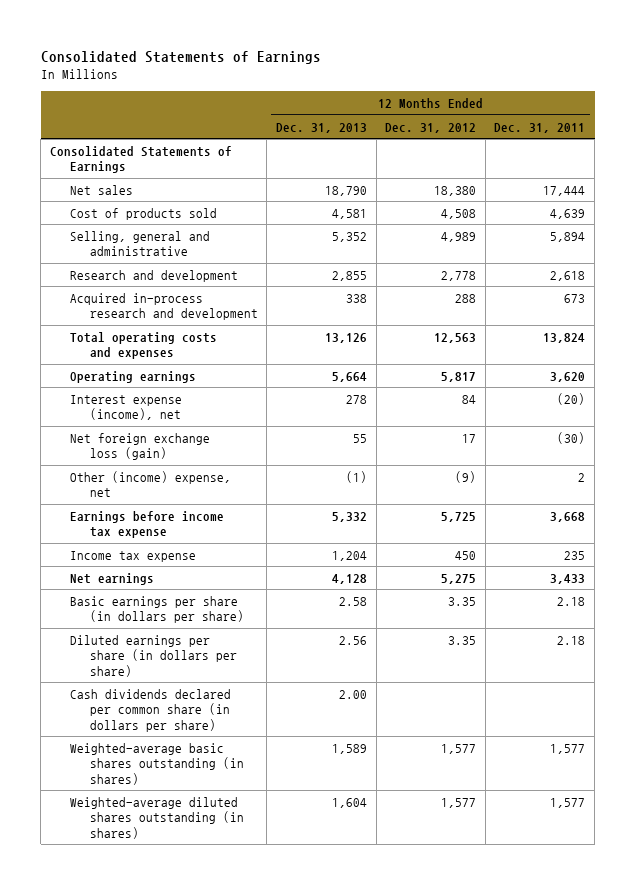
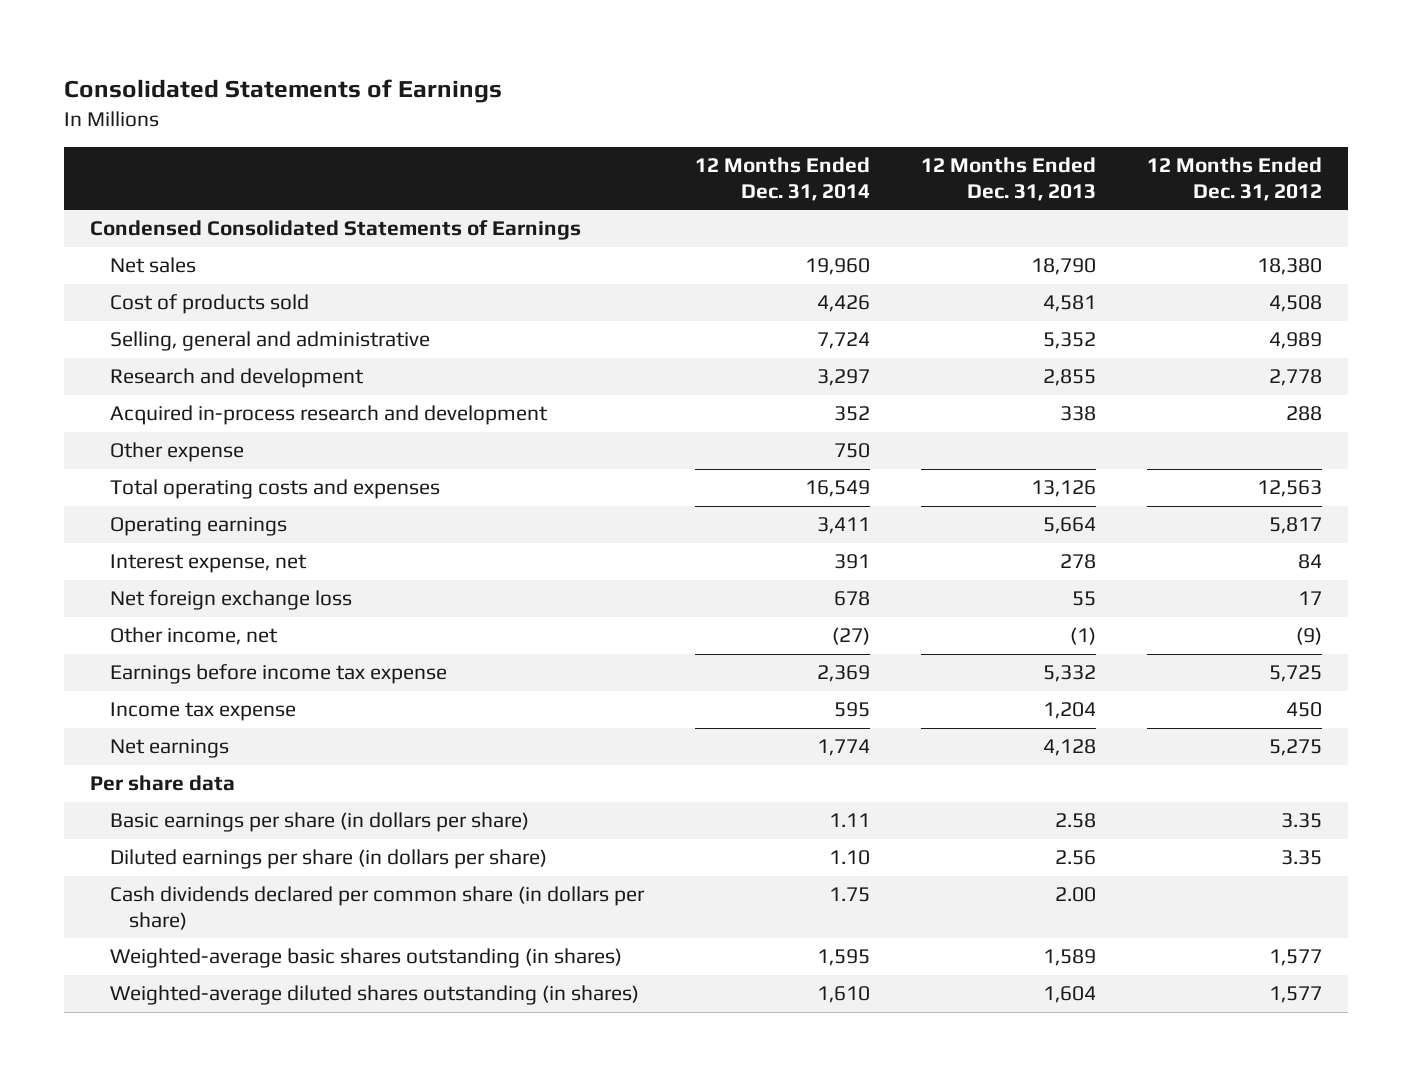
[494,122,586,133] Dec. 31, 2011 -> none
none -> [694,157,870,201] 12 Months Ended Dec. 31, 2014
[49,145,232,174] Consolidated Statements of Earnings -> [90,220,582,241] Condensed Consolidated Statements of Earnings
none -> [109,442,244,463] Other expense
[69,394,182,421] Interest expense (income), net -> [109,554,307,574] Interest expense, net
[69,432,210,461] Net foreign exchange loss (gain) -> [109,590,352,611] Net foreign exchange loss
[69,470,231,498] Other (income) expense, net -> [109,627,278,646] Other income, net
none -> [90,775,236,792] Per share data

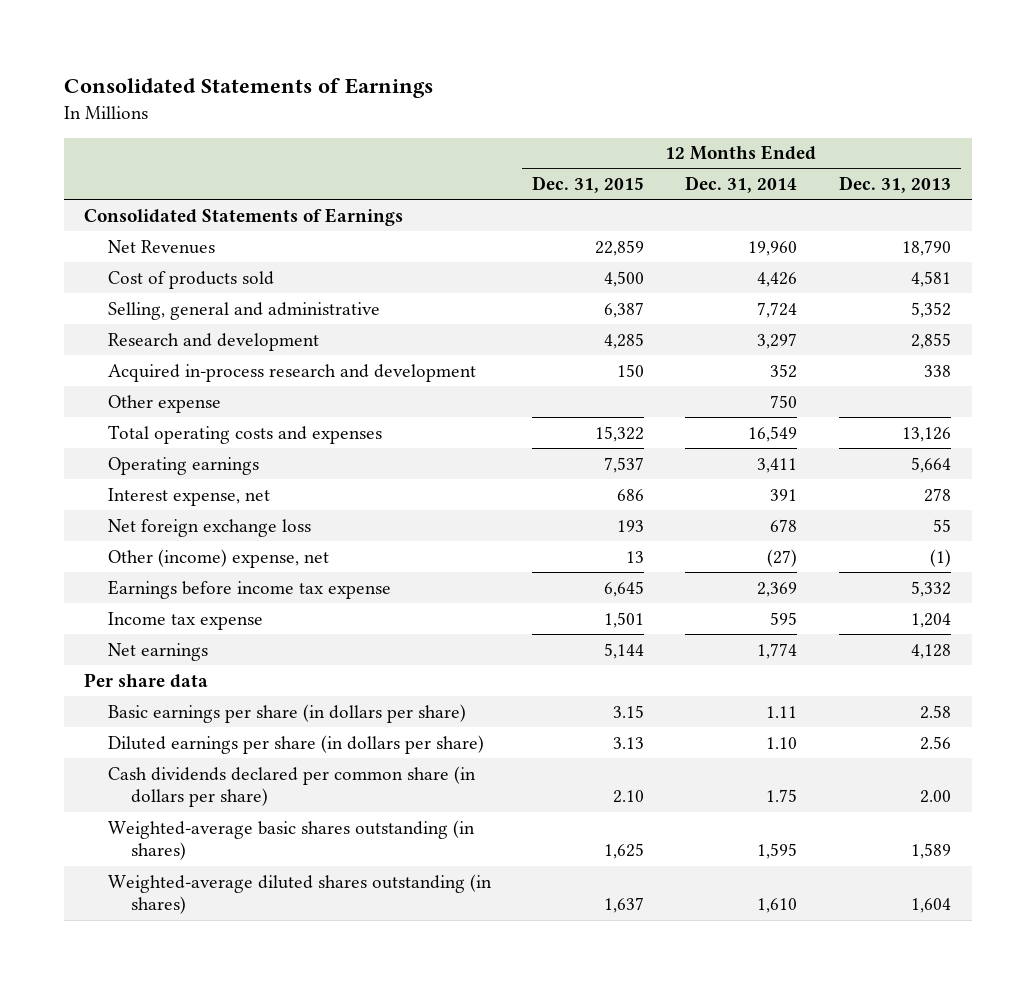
[1147,157,1323,201] 12 Months Ended Dec. 31, 2012 -> none
none -> [532,175,645,193] Dec. 31, 2015
[90,220,582,241] Condensed Consolidated Statements of Earnings -> [84,207,404,226] Consolidated Statements of Earnings
[109,257,196,274] Net sales -> [107,239,215,254] Net Revenues
[109,627,278,646] Other income, net -> [107,548,329,568] Other (income) expense, net

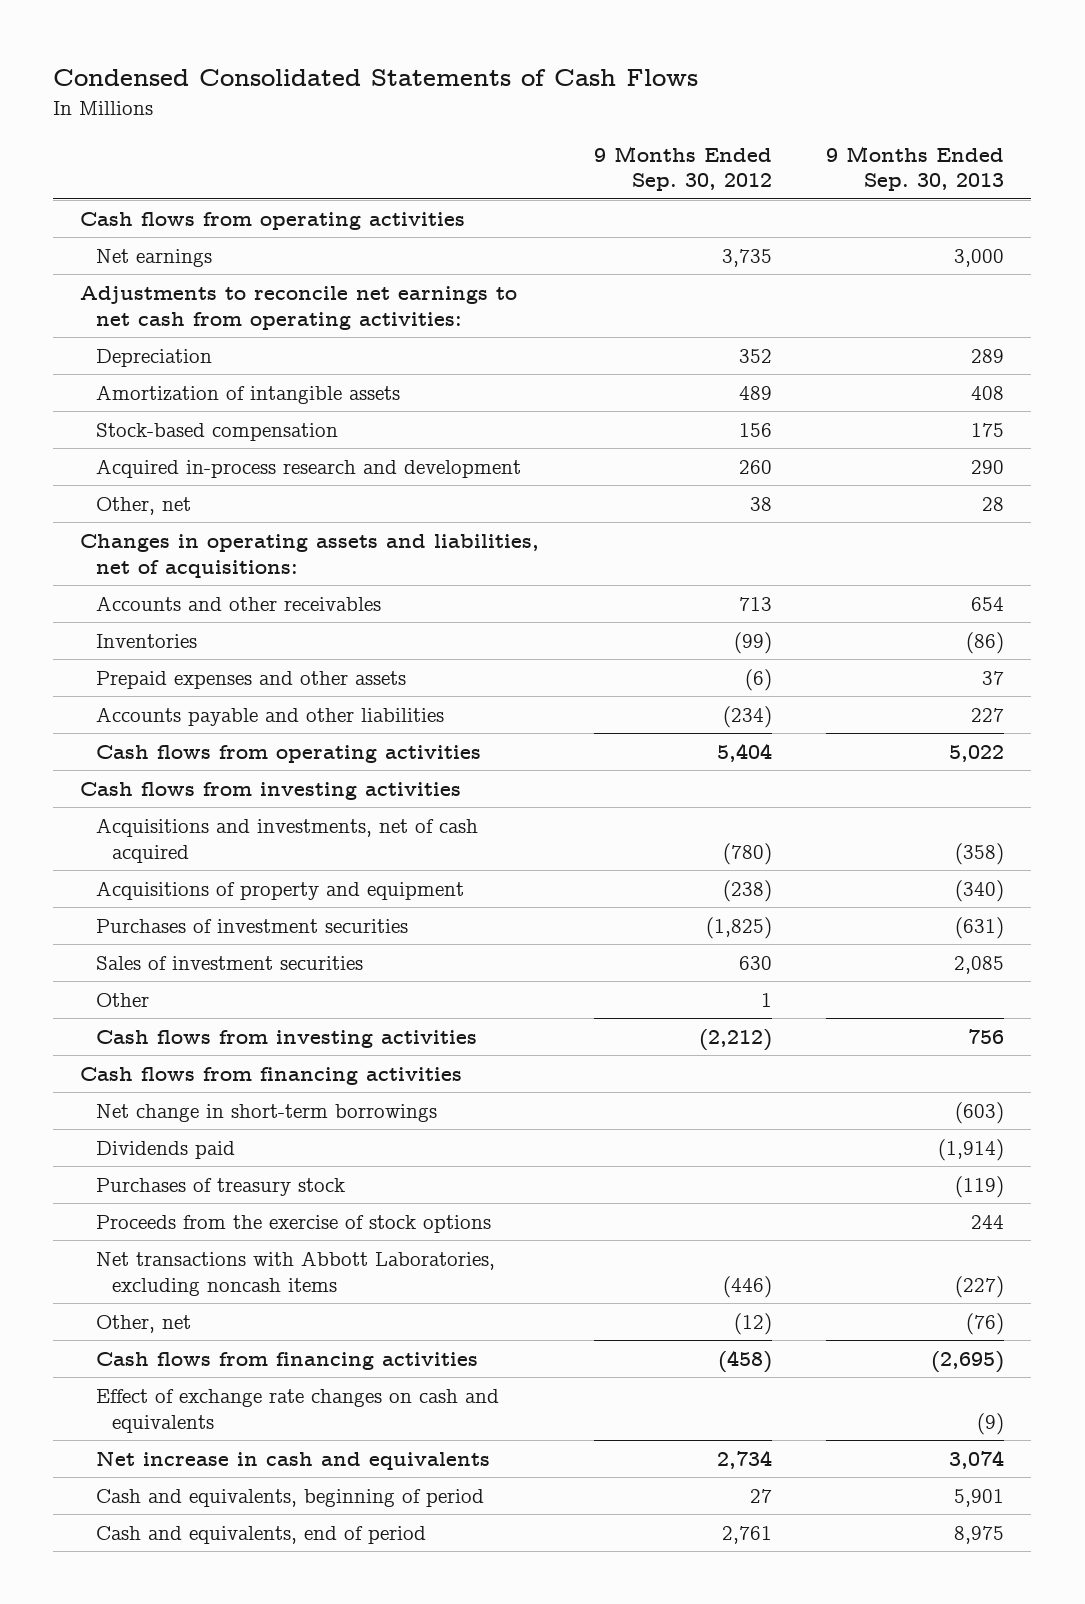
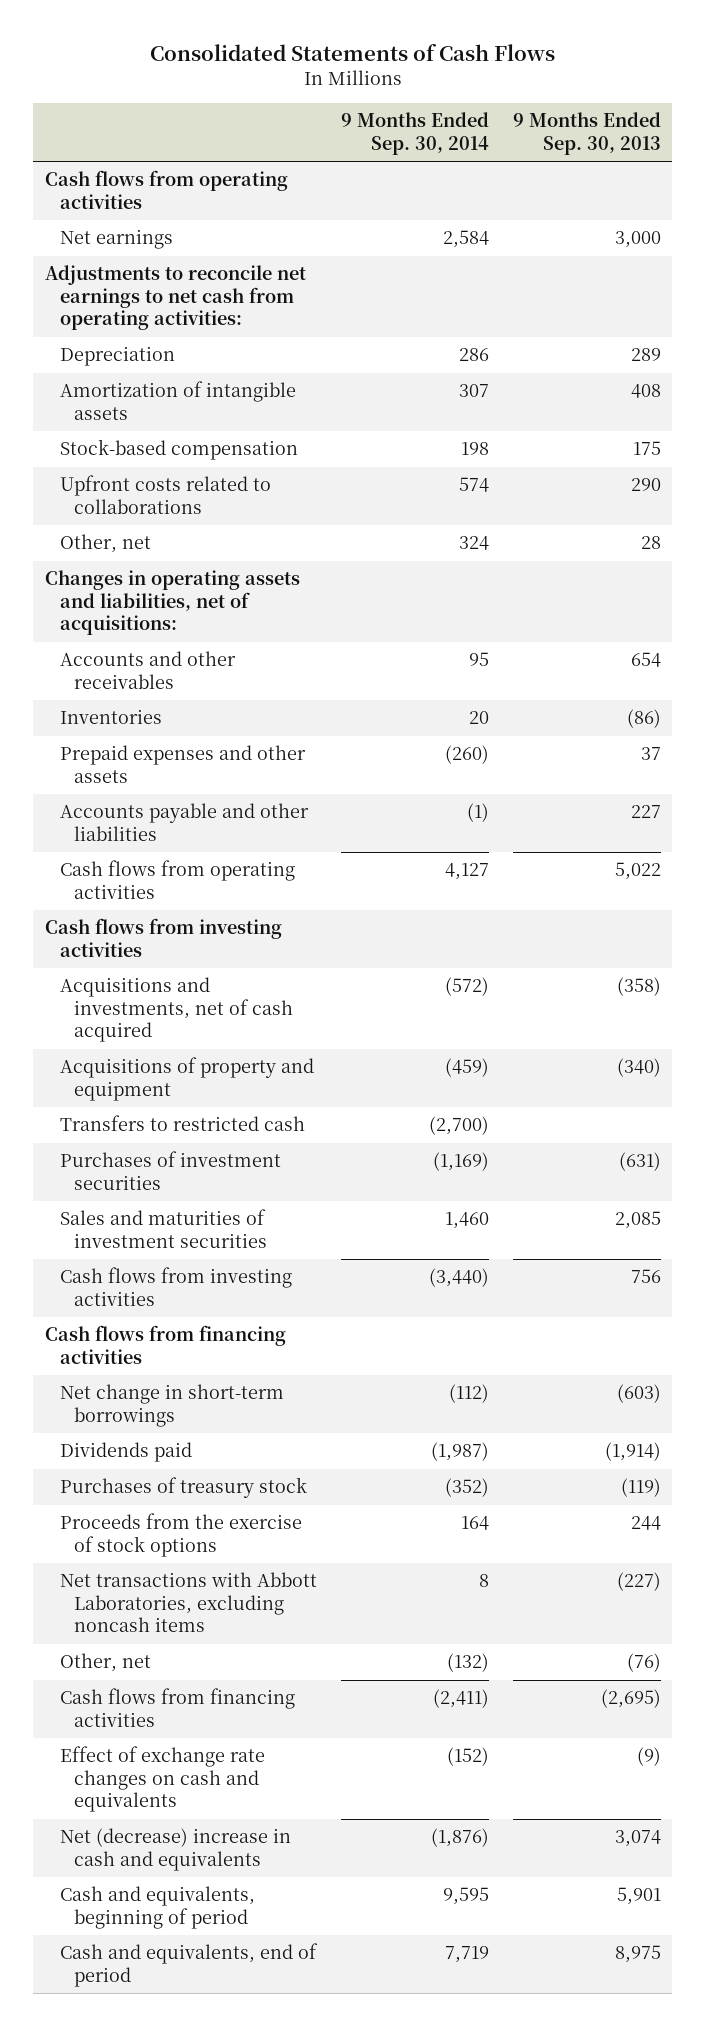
[53,69,699,87] Condensed Consolidated Statements of Cash Flows -> [149,44,555,62] Consolidated Statements of Cash Flows
[593,145,772,192] 9 Months Ended Sep. 30, 2012 -> none
none -> [340,112,489,155] 9 Months Ended Sep. 30, 2014
[96,458,522,478] Acquired in-process research and development -> none
none -> [59,475,271,514] Upfront costs related to collaborations
none -> [59,1115,305,1132] Transfers to restricted cash
[96,992,150,1007] Other -> none
[96,955,364,970] Sales of investment securities -> [59,1209,268,1248] Sales and maturities of investment securities
[96,1450,491,1470] Net increase in cash and equivalents -> [59,1828,291,1871] Net (decrease) increase in cash and equivalents

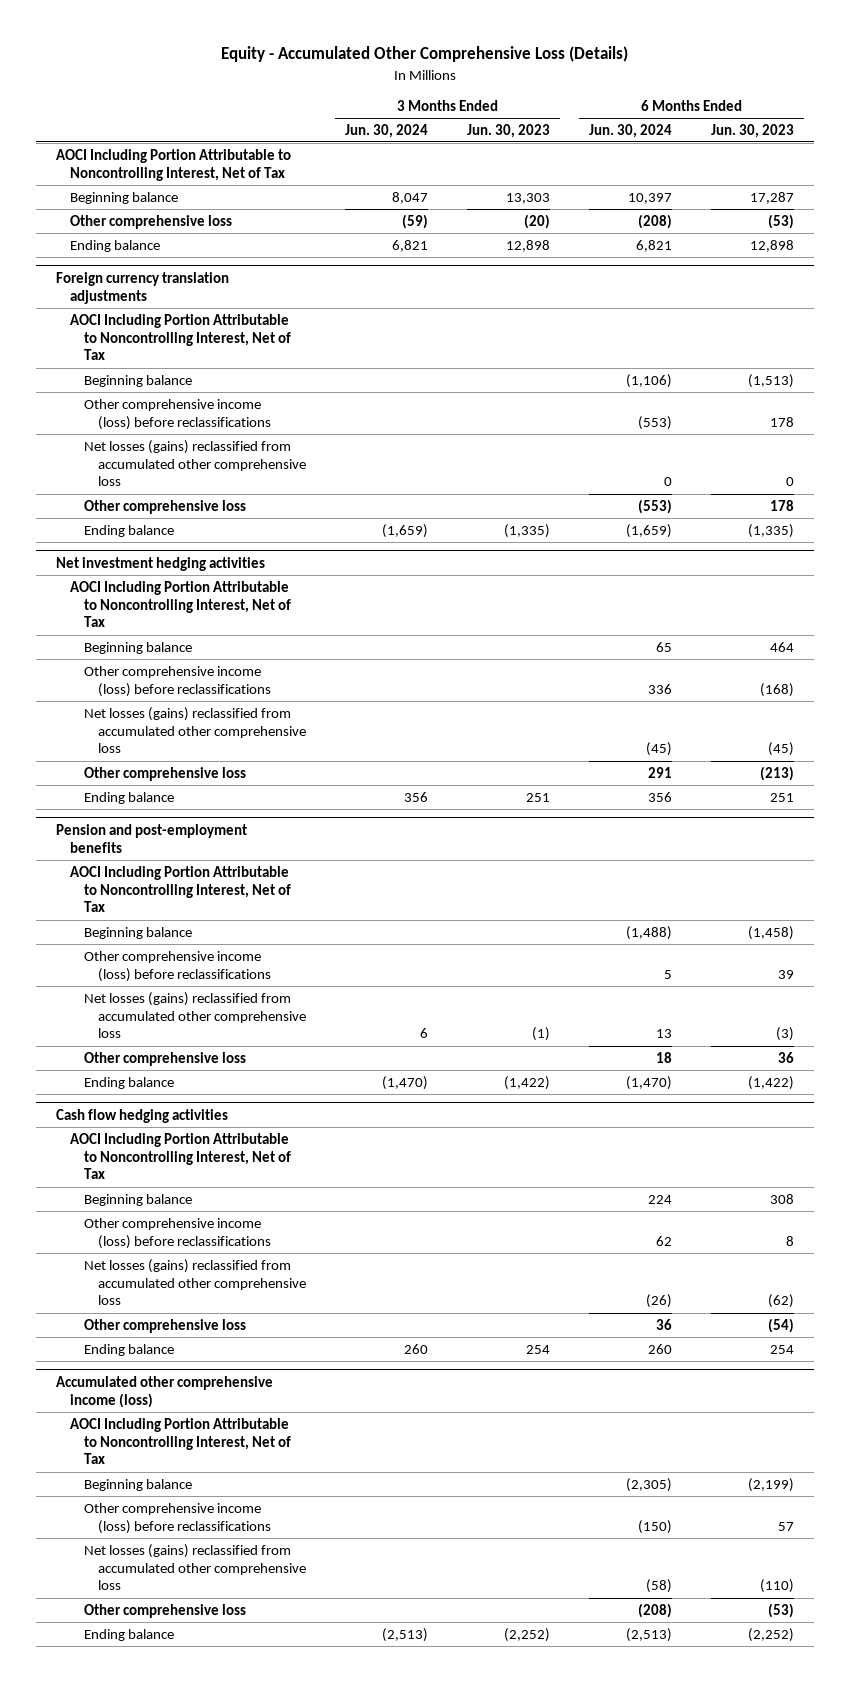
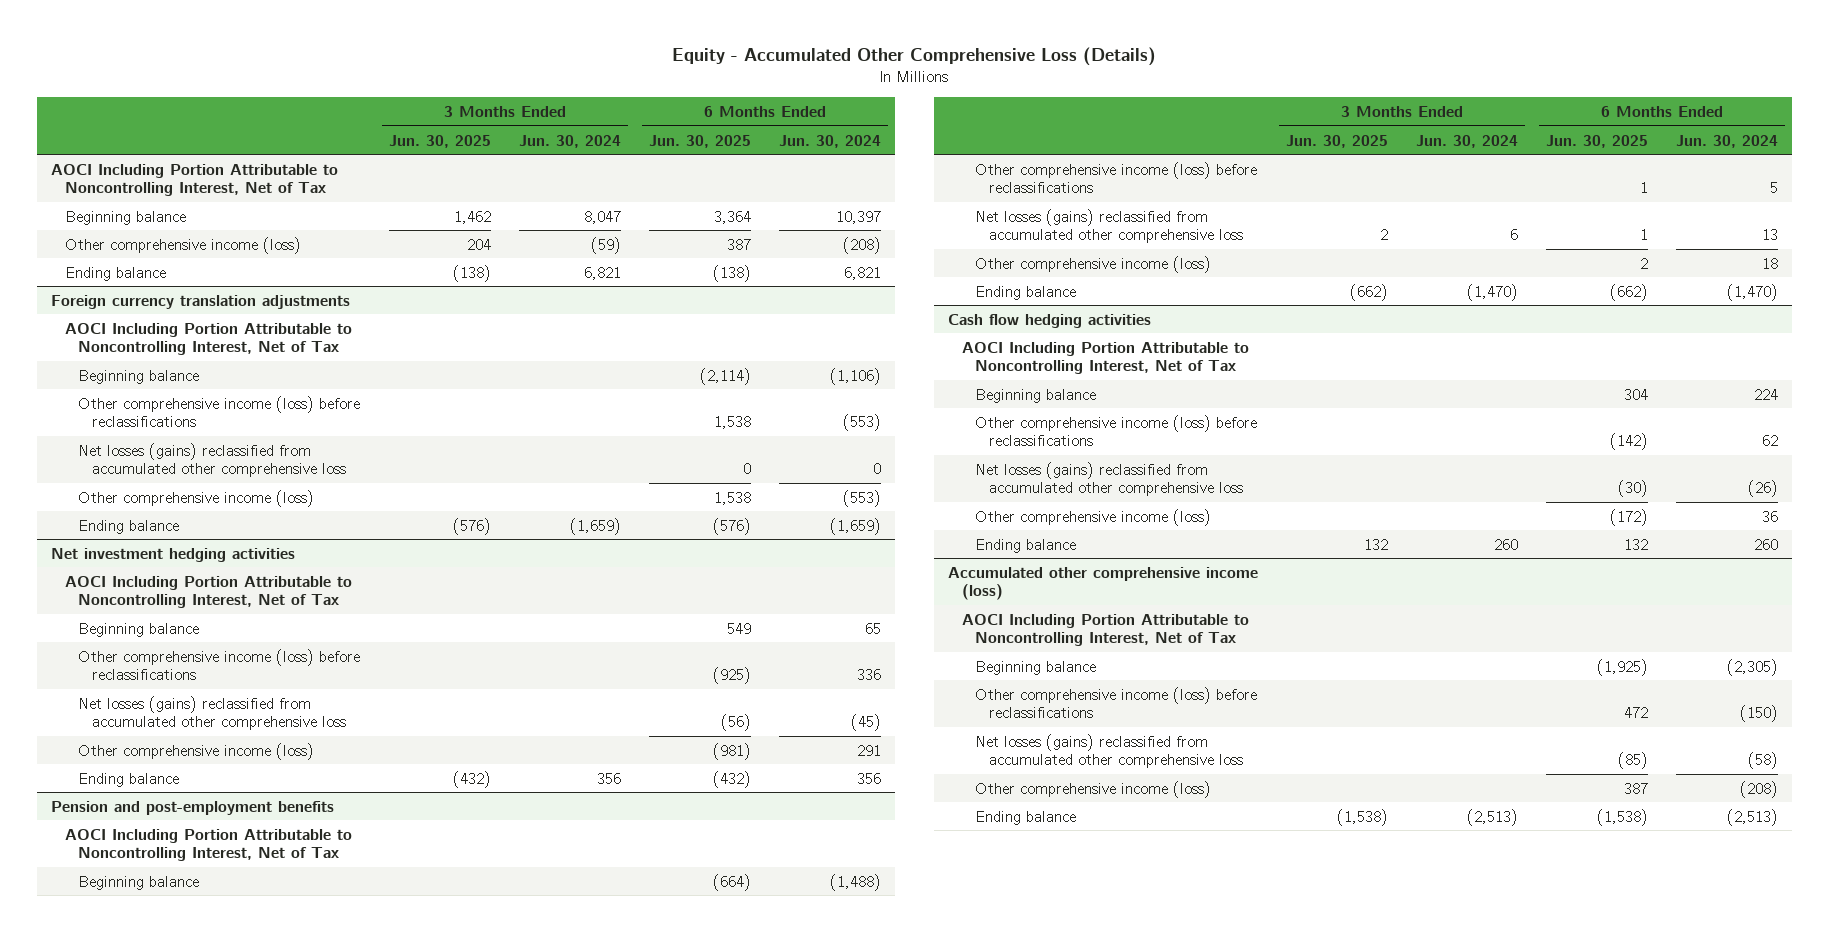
[467,123,551,138] Jun. 30, 2023 -> none
[711,123,795,138] Jun. 30, 2023 -> none
none -> [388,134,491,148] Jun. 30, 2025
none -> [648,134,751,148] Jun. 30, 2025
[69,214,232,229] Other comprehensive loss -> [64,236,301,254] Other comprehensive income (loss)
[83,499,246,514] Other comprehensive loss -> [78,489,315,507] Other comprehensive income (loss)
[83,766,246,781] Other comprehensive loss -> [78,742,315,760] Other comprehensive income (loss)
[83,1051,246,1066] Other comprehensive loss -> [975,255,1212,273] Other comprehensive income (loss)
[83,1318,246,1333] Other comprehensive loss -> [975,508,1212,526] Other comprehensive income (loss)
[83,1603,246,1618] Other comprehensive loss -> [975,780,1212,798] Other comprehensive income (loss)

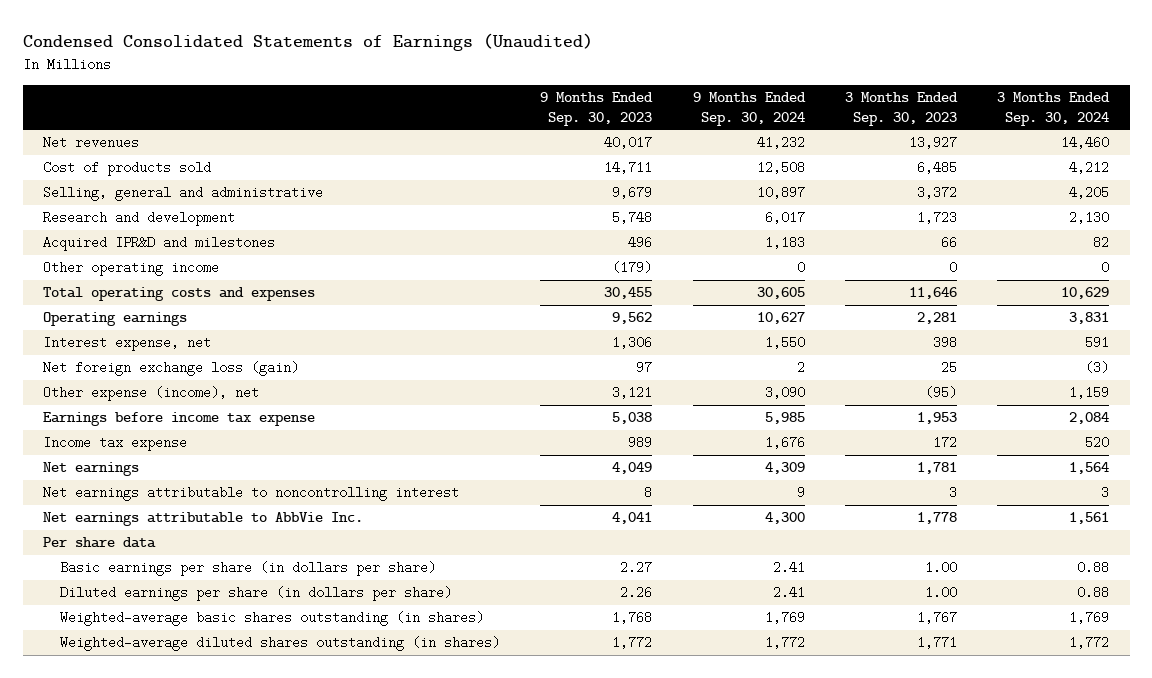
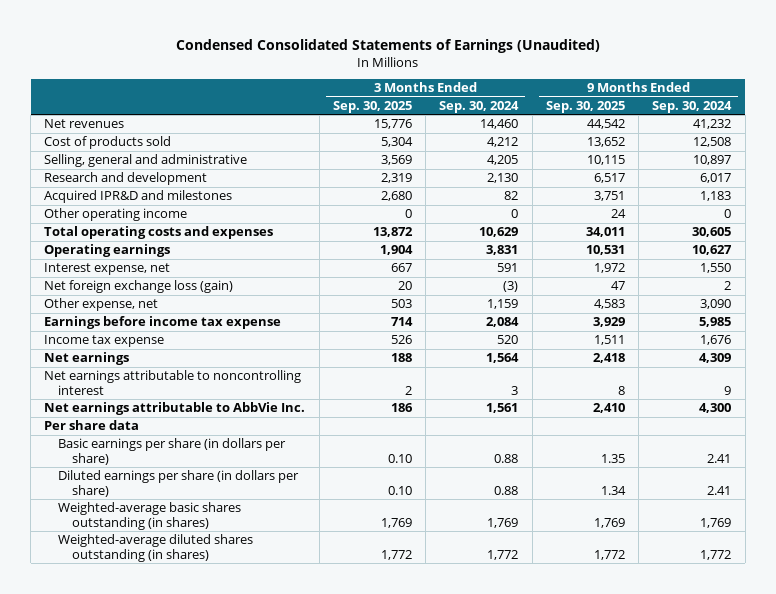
[540,91,654,126] 9 Months Ended Sep. 30, 2023 -> none
[845,91,959,126] 3 Months Ended Sep. 30, 2023 -> none
none -> [332,100,412,113] Sep. 30, 2025
none -> [545,100,625,113] Sep. 30, 2025
[42,386,259,402] Other expense (income), net -> [44,298,159,312] Other expense, net

